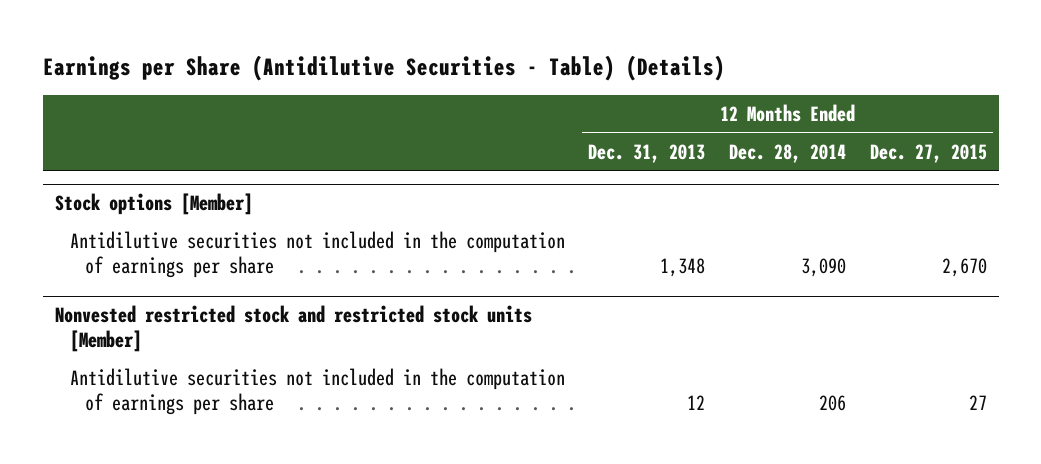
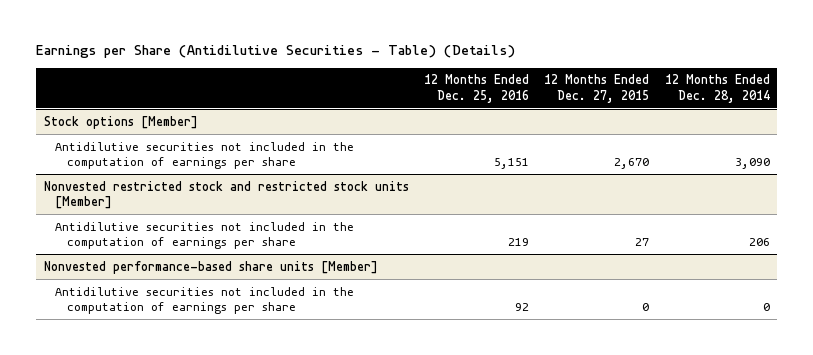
[588,144,706,164] Dec. 31, 2013 -> none
none -> [424,74,530,103] 12 Months Ended Dec. 25, 2016
none -> [43,260,378,274] Nonvested performance-based share units [Member]
none -> [55,286,355,315] Antidilutive securities not included in the computation of earnings per share

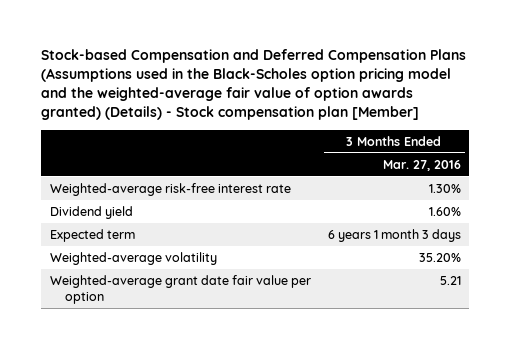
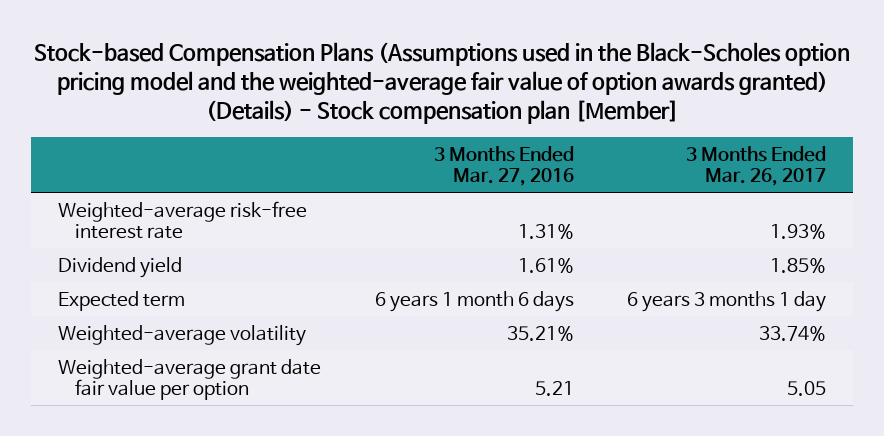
[41,49,467,121] Stock-based Compensation and Deferred Compensation Plans (Assumptions used in the Black-Scholes option pricing model and the weighted-average fair value of option awards granted) (Details) - Stock compensation plan [Member] -> [34,42,851,125] Stock-based Compensation Plans (Assumptions used in the Black-Scholes option pricing model and the weighted-average fair value of option awards granted) (Details) - Stock compensation plan [Member]
none -> [686,145,827,187] 3 Months Ended Mar. 26, 2017
[428,183,461,193] 1.30% -> [517,224,574,240] 1.31%
[428,206,461,216] 1.60% -> [517,257,574,273] 1.61%
[327,228,461,242] 6 years 1 month 3 days -> [374,290,574,312] 6 years 1 month 6 days
[418,252,461,262] 35.20% -> [506,325,574,341] 35.21%

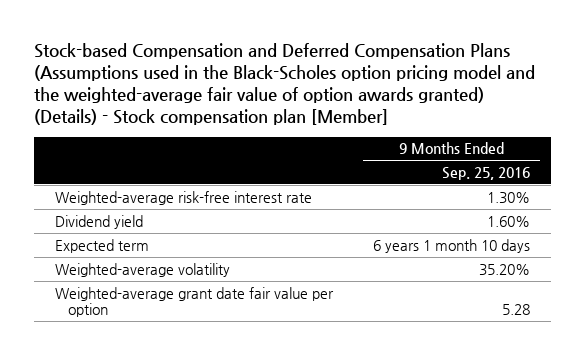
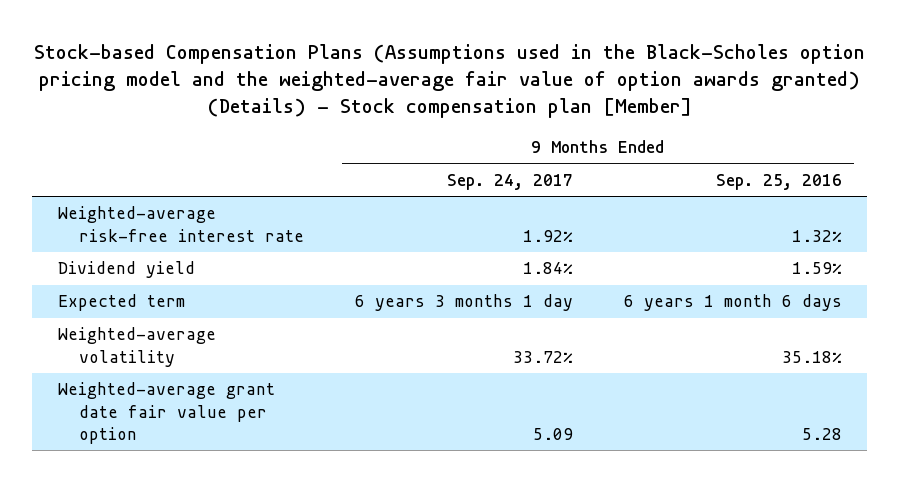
[34,43,536,126] Stock-based Compensation and Deferred Compensation Plans (Assumptions used in the Black-Scholes option pricing model and the weighted-average fair value of option awards granted) (Details) - Stock compensation plan [Member] -> [33,44,865,119] Stock-based Compensation Plans (Assumptions used in the Black-Scholes option pricing model and the weighted-average fair value of option awards granted) (Details) - Stock compensation plan [Member]
none -> [446,173,573,190] Sep. 24, 2017
[487,191,531,204] 1.30% -> [791,229,842,242] 1.32%
[487,215,531,227] 1.60% -> [791,262,842,275] 1.59%
[373,238,531,253] 6 years 1 month 10 days -> [623,294,842,312] 6 years 1 month 6 days
[479,263,531,276] 35.20% -> [781,350,842,363] 35.18%

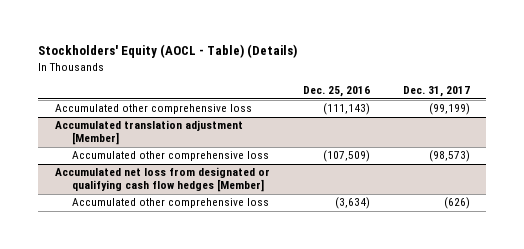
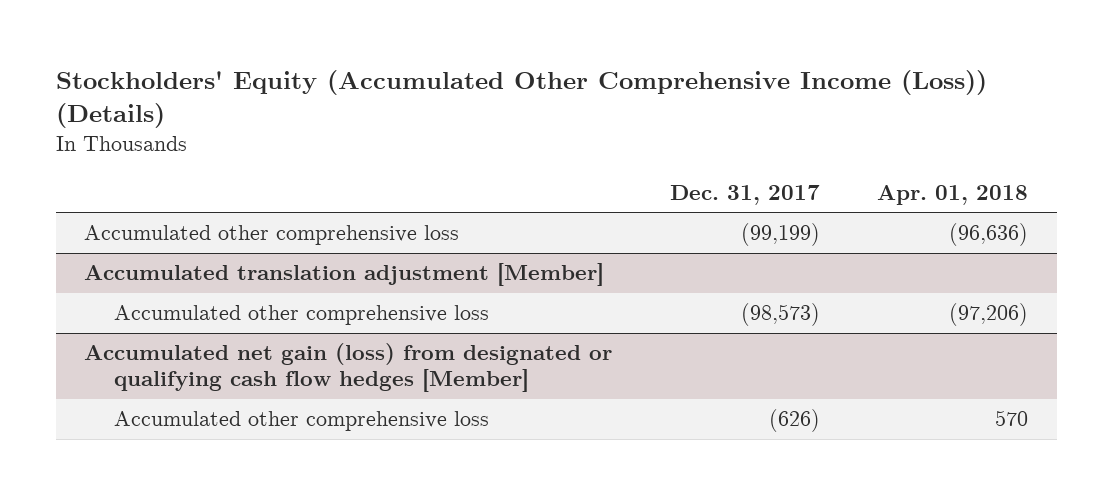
[37,44,297,59] Stockholders' Equity (AOCL - Table) (Details) -> [55,69,987,129] Stockholders' Equity (Accumulated Other Comprehensive Income (Loss)) (Details)
[302,86,370,98] Dec. 25, 2016 -> none
none -> [877,184,1029,205] Apr. 01, 2018
[54,167,270,193] Accumulated net loss from designated or qualifying cash flow hedges [Member] -> [84,343,613,393] Accumulated net gain (loss) from designated or qualifying cash flow hedges [Member]

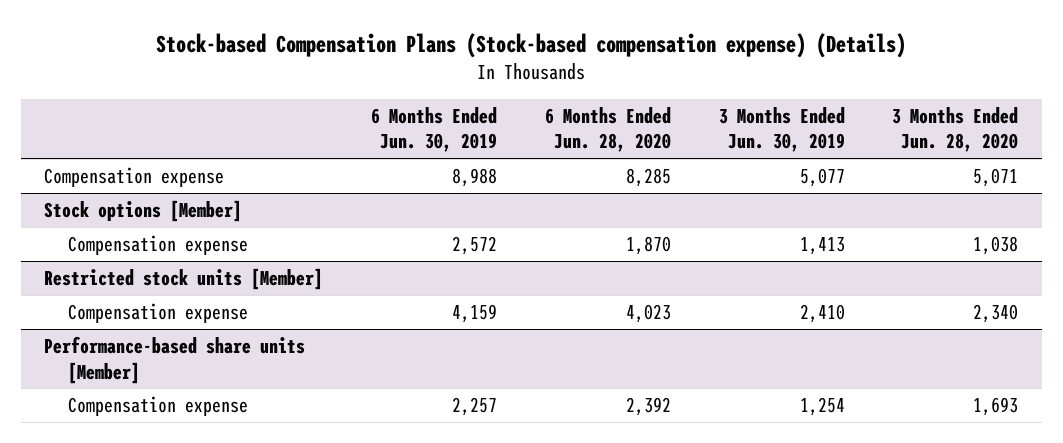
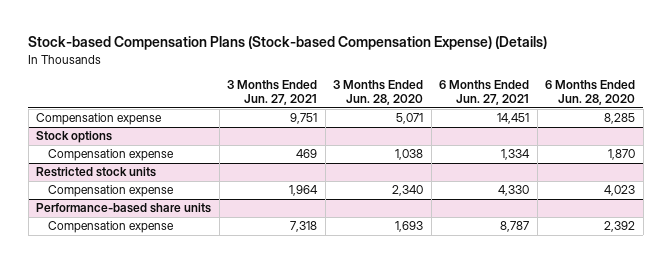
[156,32,907,58] Stock-based Compensation Plans (Stock-based compensation expense) (Details) -> [28,36,548,51] Stock-based Compensation Plans (Stock-based Compensation Expense) (Details)
[371,106,498,153] 6 Months Ended Jun. 30, 2019 -> none
[718,106,845,153] 3 Months Ended Jun. 30, 2019 -> none
none -> [227,80,318,106] 3 Months Ended Jun. 27, 2021
none -> [439,80,530,106] 6 Months Ended Jun. 27, 2021
[44,199,243,222] Stock options [Member] -> [36,131,113,144] Stock options
[44,267,324,290] Restricted stock units [Member] -> [36,167,157,178] Restricted stock units
[44,335,306,384] Performance-based share units [Member] -> [36,203,212,214] Performance-based share units

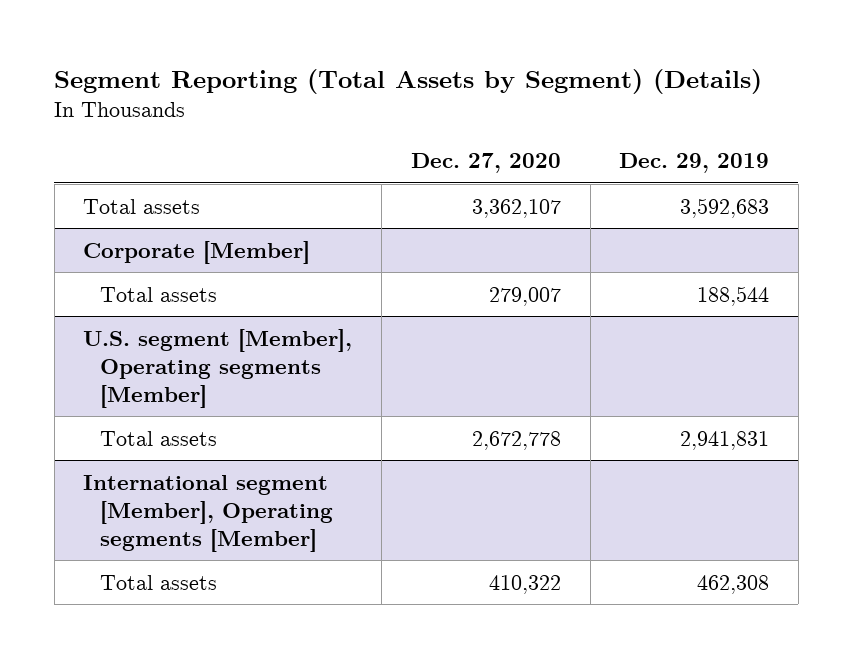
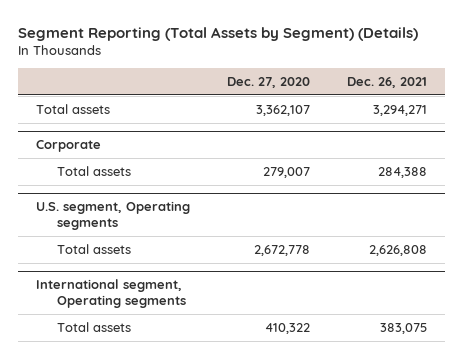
[619,152,770,173] Dec. 29, 2019 -> none
none -> [346,77,427,89] Dec. 26, 2021
[83,240,311,264] Corporate [Member] -> [36,140,102,153] Corporate
[83,328,353,408] U.S. segment [Member], Operating segments [Member] -> [36,201,191,231] U.S. segment, Operating segments
[83,474,334,552] International segment [Member], Operating segments [Member] -> [36,279,186,309] International segment, Operating segments

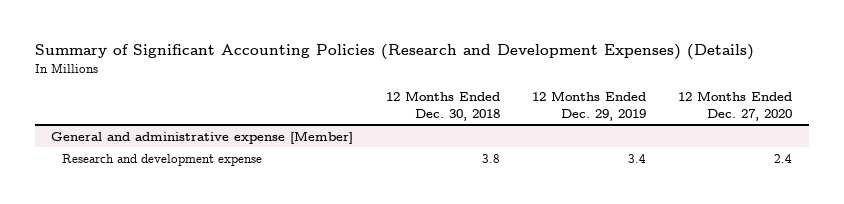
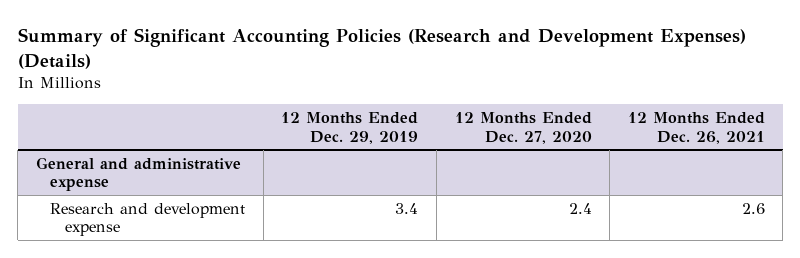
[385,91,500,121] 12 Months Ended Dec. 30, 2018 -> none
none -> [627,111,765,144] 12 Months Ended Dec. 26, 2021
[51,130,354,144] General and administrative expense [Member] -> [35,156,241,192] General and administrative expense

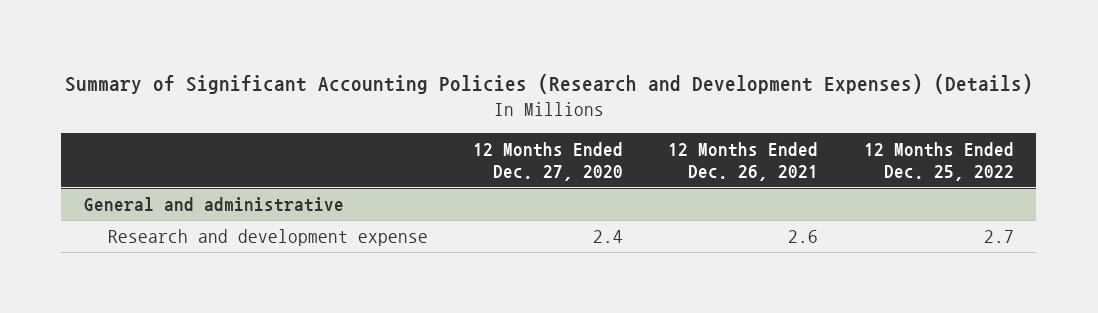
[281,111,419,144] 12 Months Ended Dec. 29, 2019 -> none
none -> [863,142,1014,182] 12 Months Ended Dec. 25, 2022
[35,156,241,192] General and administrative expense -> [83,196,344,212] General and administrative

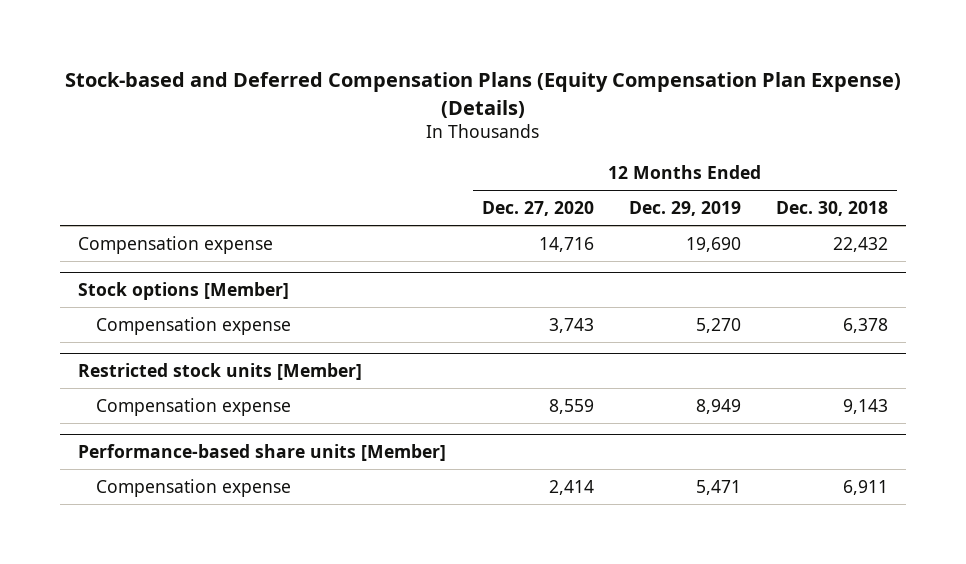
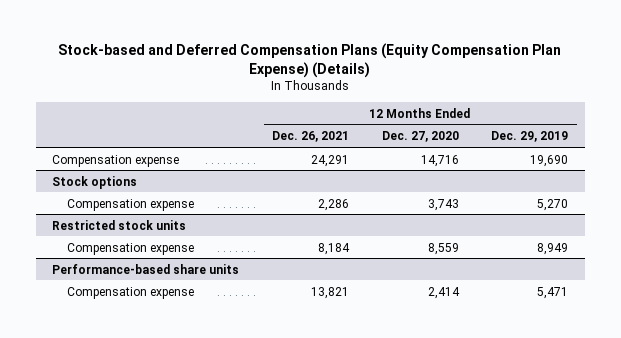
[776,201,889,217] Dec. 30, 2018 -> none
none -> [271,131,349,143] Dec. 26, 2021
[78,282,290,301] Stock options [Member] -> [52,175,138,189] Stock options
[78,363,363,381] Restricted stock units [Member] -> [52,219,187,230] Restricted stock units
[78,444,447,462] Performance-based share units [Member] -> [52,263,240,274] Performance-based share units

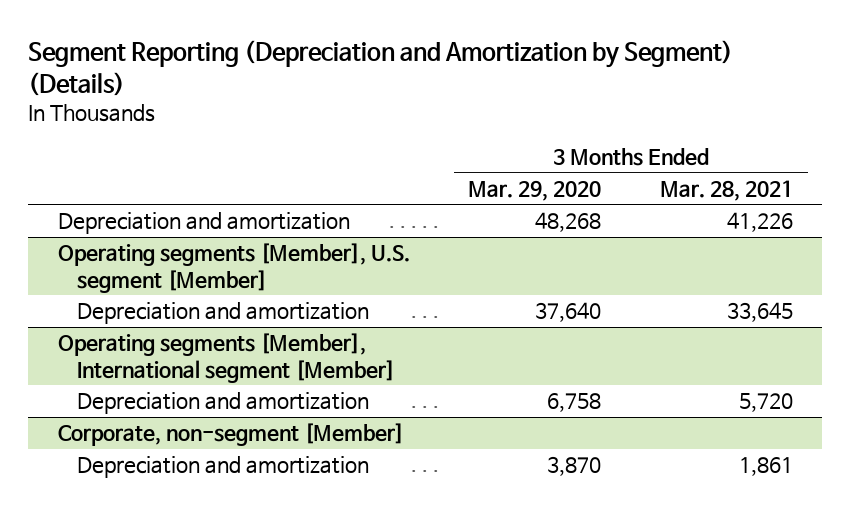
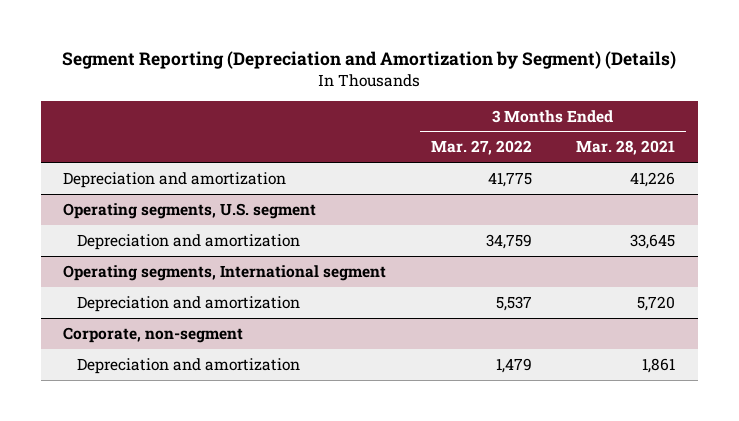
[468,179,602,201] Mar. 29, 2020 -> none
none -> [430,140,532,156] Mar. 27, 2022
[57,243,410,293] Operating segments [Member], U.S. segment [Member] -> [63,202,317,219] Operating segments, U.S. segment
[57,333,396,383] Operating segments [Member], International segment [Member] -> [63,264,387,281] Operating segments, International segment
[57,423,404,447] Corporate, non-segment [Member] -> [63,326,244,343] Corporate, non-segment

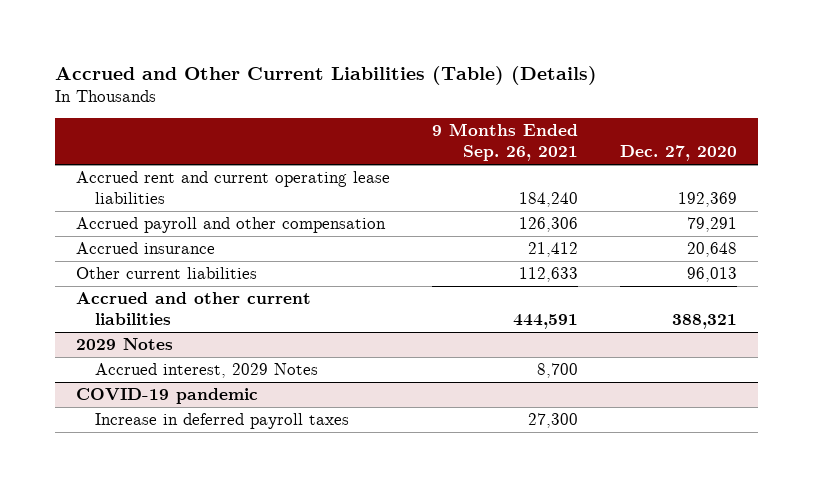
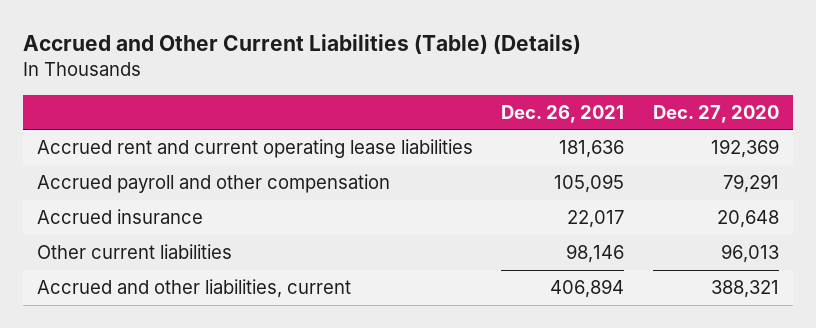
[431,123,578,162] 9 Months Ended Sep. 26, 2021 -> none
none -> [501,104,625,123] Dec. 26, 2021
[75,338,173,351] 2029 Notes -> none
[95,363,319,379] Accrued interest, 2029 Notes -> none
[75,388,258,405] COVID-19 pandemic -> none
[95,413,350,430] Increase in deferred payroll taxes -> none
[75,292,311,326] Accrued and other current liabilities -> [37,279,352,299] Accrued and other liabilities, current

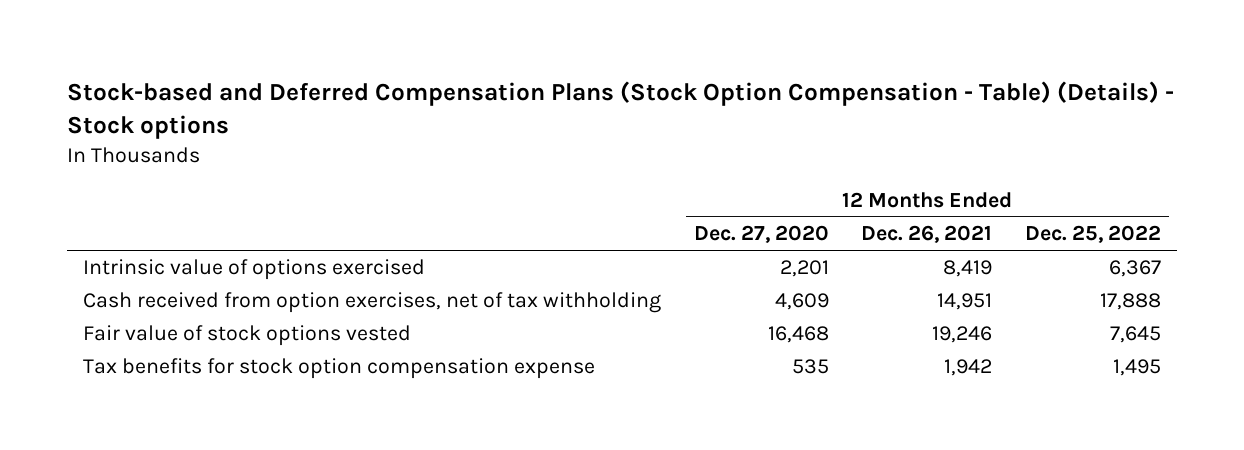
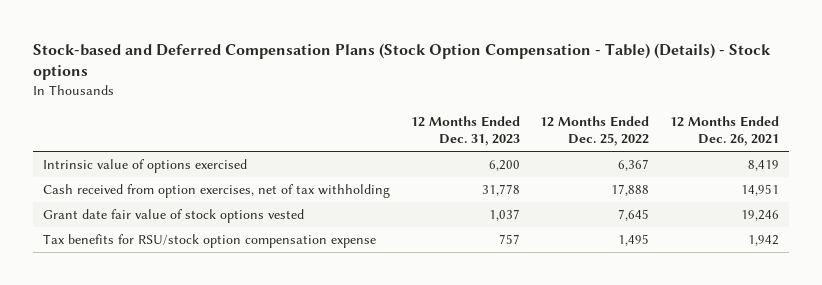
[693,225,829,244] Dec. 27, 2020 -> none
none -> [410,116,520,147] 12 Months Ended Dec. 31, 2023
[83,325,412,347] Fair value of stock options vested -> [43,208,305,223] Grant date fair value of stock options vested
[83,358,596,380] Tax benefits for stock option compensation expense -> [43,233,377,248] Tax benefits for RSU/stock option compensation expense

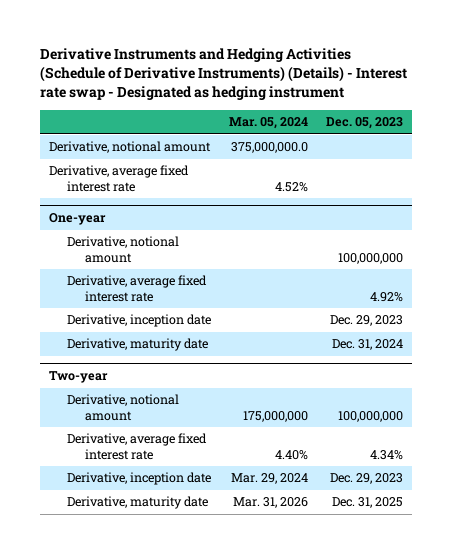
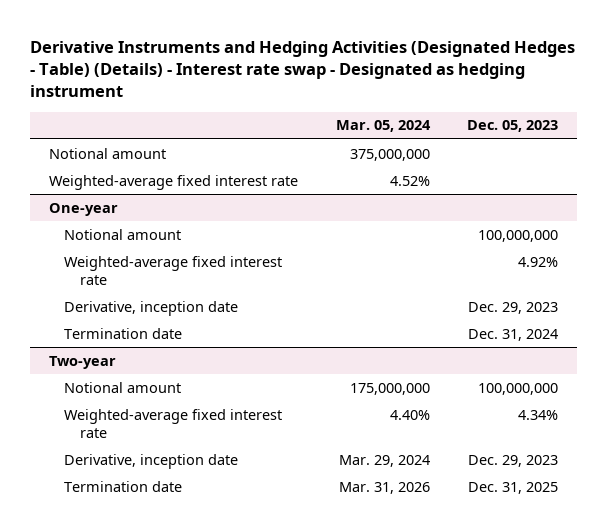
[39,48,407,101] Derivative Instruments and Hedging Activities (Schedule of Derivative Instruments) (Details) - Interest rate swap - Designated as hedging instrument -> [30,40,576,98] Derivative Instruments and Hedging Activities (Designated Hedges - Table) (Details) - Interest rate swap - Designated as hedging instrument
[48,141,211,154] Derivative, notional amount -> [49,147,167,159] Notional amount
[230,142,308,154] 375,000,000.0 -> [349,148,430,161] 375,000,000
[48,165,189,192] Derivative, average fixed interest rate -> [49,174,299,190] Weighted-average fixed interest rate
[66,236,179,263] Derivative, notional amount -> [64,228,182,240] Notional amount
[66,275,207,302] Derivative, average fixed interest rate -> [64,255,283,285] Weighted-average fixed interest rate
[66,338,208,352] Derivative, maturity date -> [64,327,183,339] Termination date
[66,394,179,421] Derivative, notional amount -> [64,381,182,393] Notional amount
[66,433,207,460] Derivative, average fixed interest rate -> [64,408,283,438] Weighted-average fixed interest rate
[66,496,208,510] Derivative, maturity date -> [64,480,183,492] Termination date

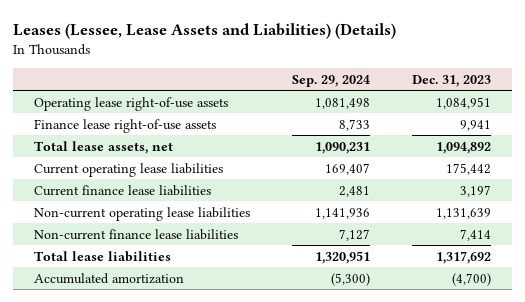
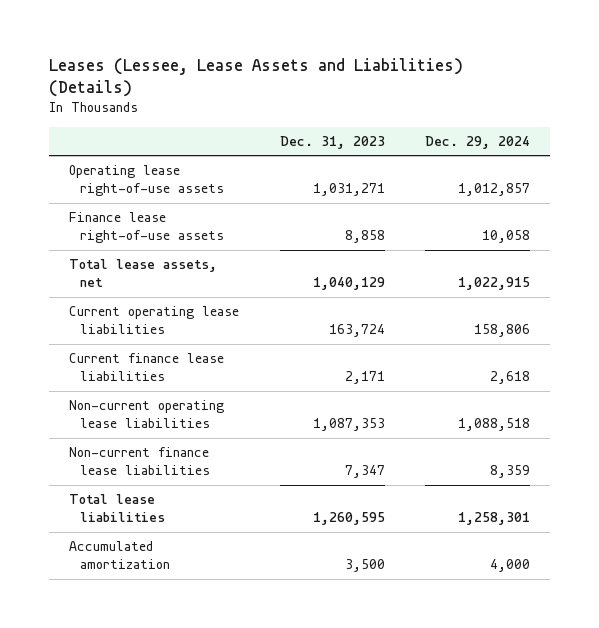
[292,75,371,88] Sep. 29, 2024 -> none
none -> [424,135,530,149] Dec. 29, 2024
[436,96,492,109] 1,084,951 -> [312,183,385,197] 1,031,271
[460,119,492,131] 9,941 -> [344,230,385,244] 8,858
[436,141,492,154] 1,094,892 -> [312,277,385,291] 1,040,129
[446,162,492,175] 175,442 -> [328,324,385,338] 163,724
[460,184,492,197] 3,197 -> [344,371,385,385] 2,171
[436,207,492,219] 1,131,639 -> [312,418,385,432] 1,087,353
[460,228,492,241] 7,414 -> [344,465,385,479] 7,347
[436,250,492,264] 1,317,692 -> [312,512,385,526] 1,260,595
[452,272,492,286] (4,700) -> [344,559,385,573] 3,500

